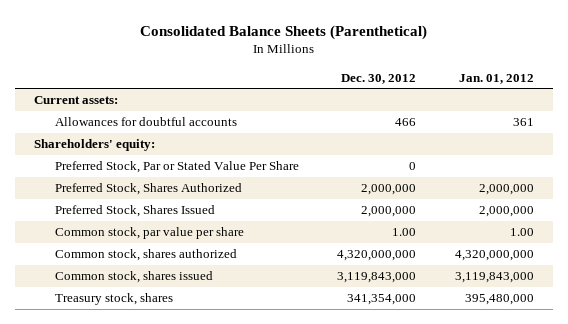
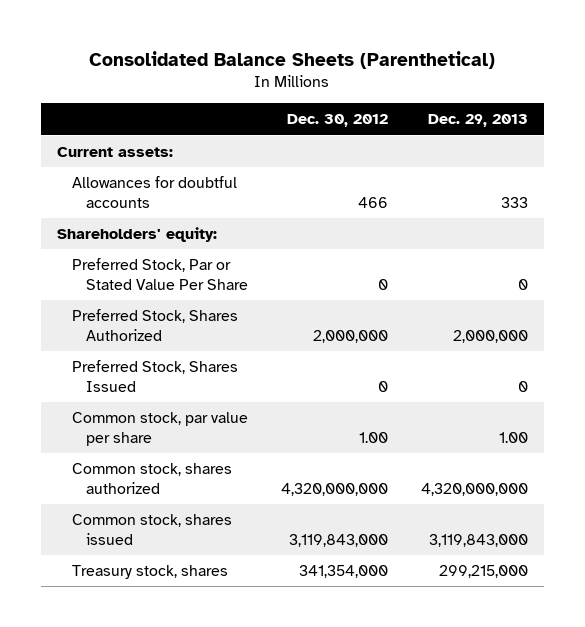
[458,73,534,84] Jan. 01, 2012 -> none
none -> [427,114,528,128] Dec. 29, 2013
[361,206,417,218] 2,000,000 -> [378,380,389,392] 0

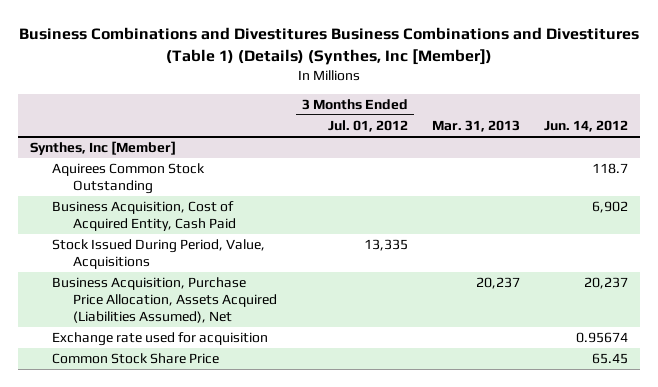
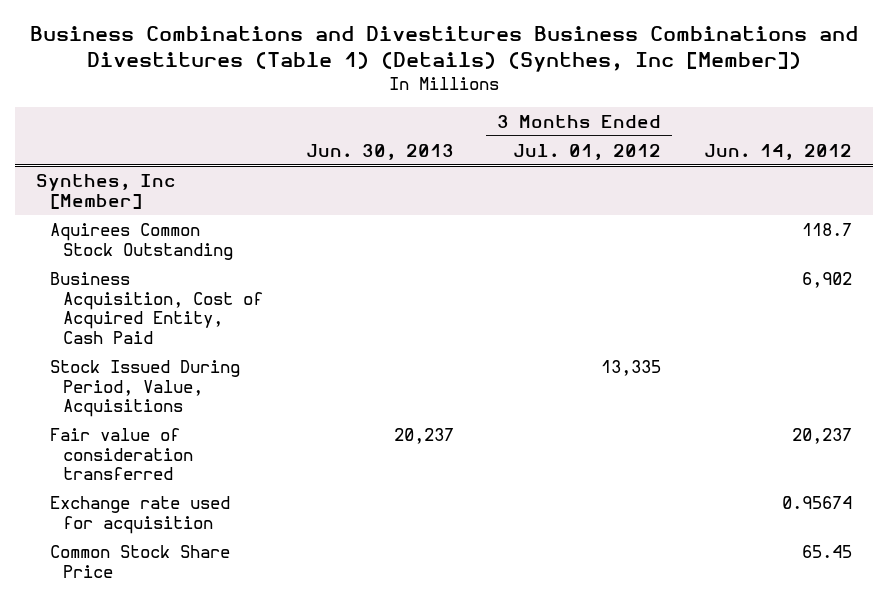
[431,120,520,133] Mar. 31, 2013 -> none
none -> [306,143,455,160] Jun. 30, 2013
[51,277,278,323] Business Acquisition, Purchase Price Allocation, Assets Acquired (Liabilities Assumed), Net -> [49,427,194,481] Fair value of consideration transferred

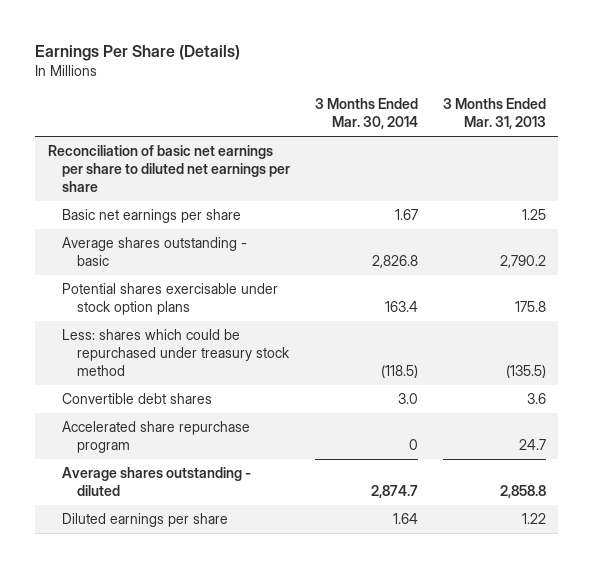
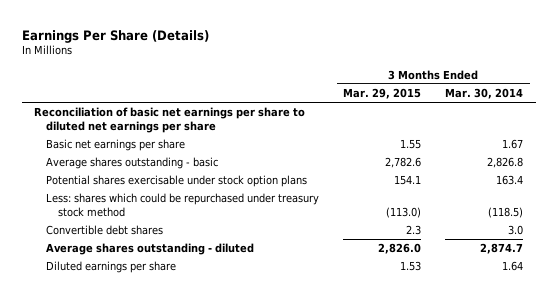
[442,98,546,130] 3 Months Ended Mar. 31, 2013 -> none
none -> [343,88,422,100] Mar. 29, 2015
[62,421,251,454] Accelerated share repurchase program -> none

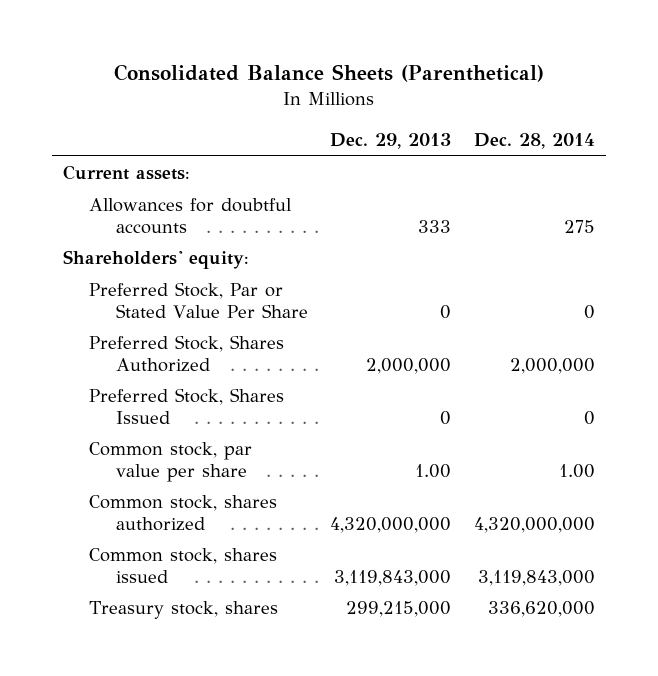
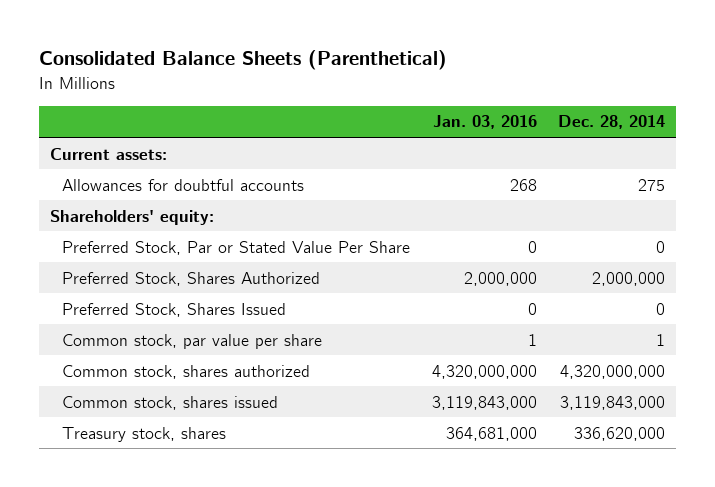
[330,133,452,150] Dec. 29, 2013 -> none
none -> [432,115,537,130] Jan. 03, 2016
[558,463,595,478] 1.00 -> [656,333,666,346] 1

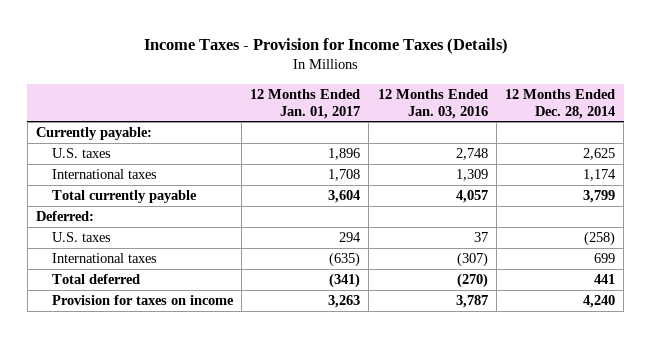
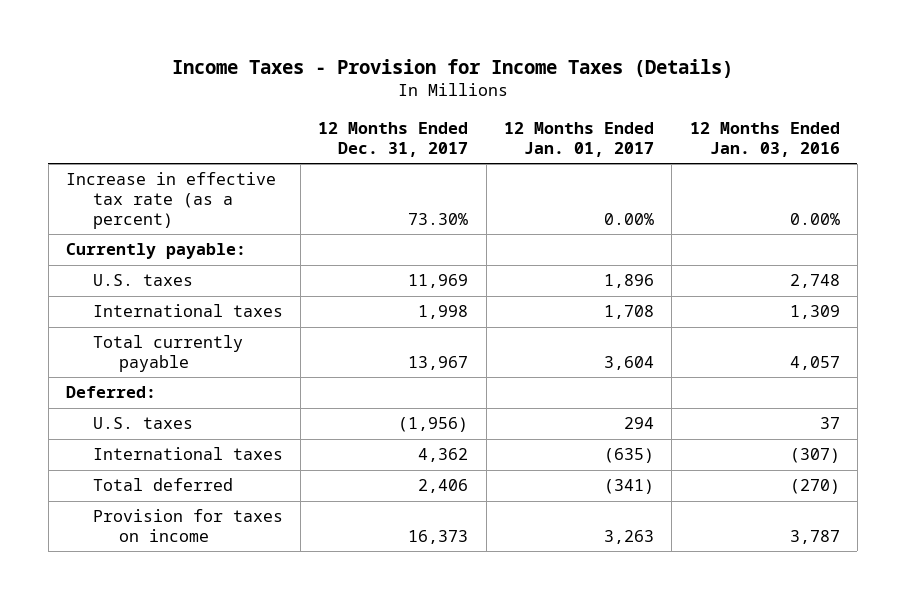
[505,89,616,119] 12 Months Ended Dec. 28, 2014 -> none
none -> [318,122,469,157] 12 Months Ended Dec. 31, 2017
none -> [66,172,277,229] Increase in effective tax rate (as a percent)

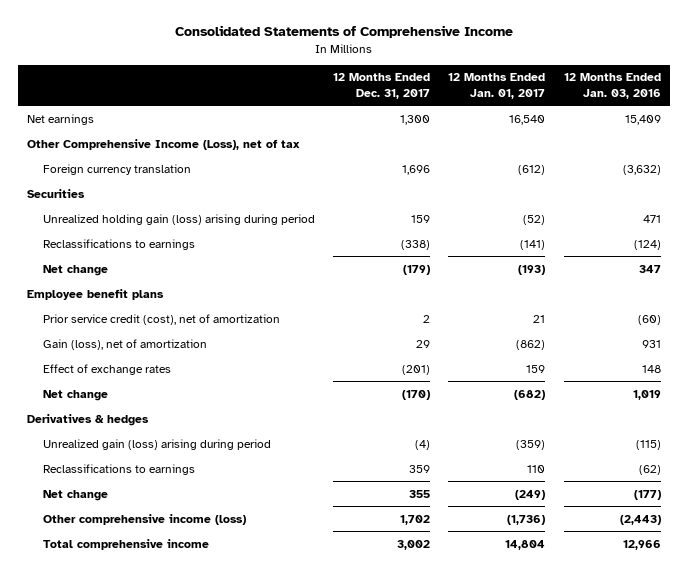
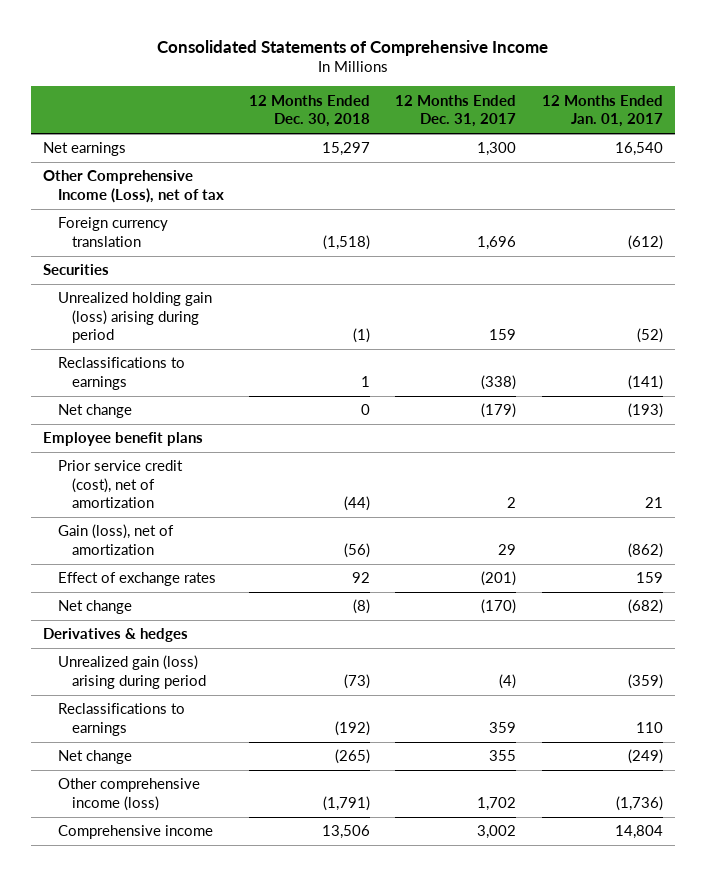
[563,73,661,99] 12 Months Ended Jan. 03, 2016 -> none
none -> [249,94,371,128] 12 Months Ended Dec. 30, 2018
[42,538,209,550] Total comprehensive income -> [57,825,213,840] Comprehensive income

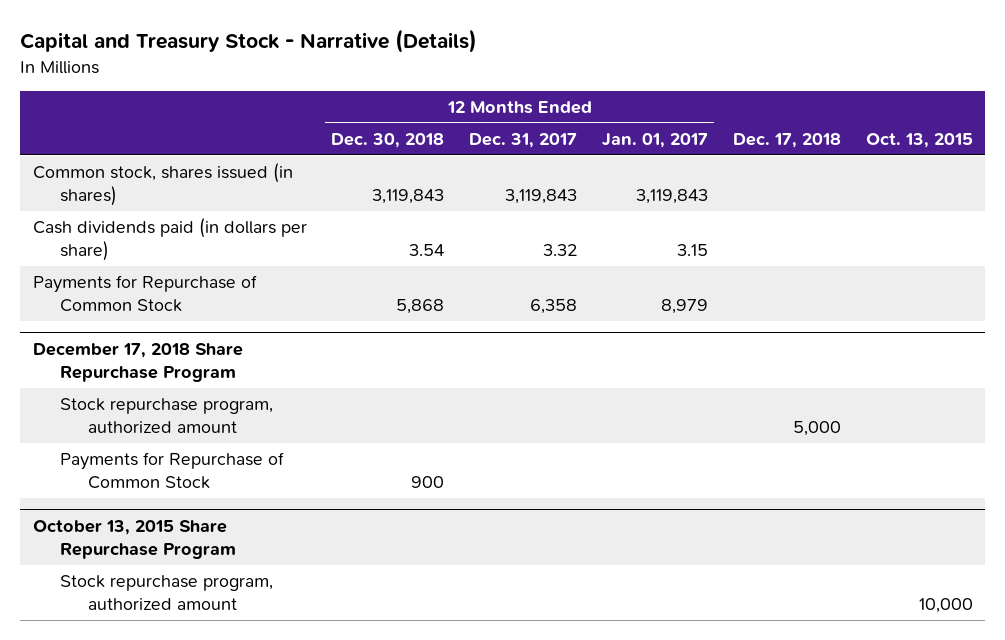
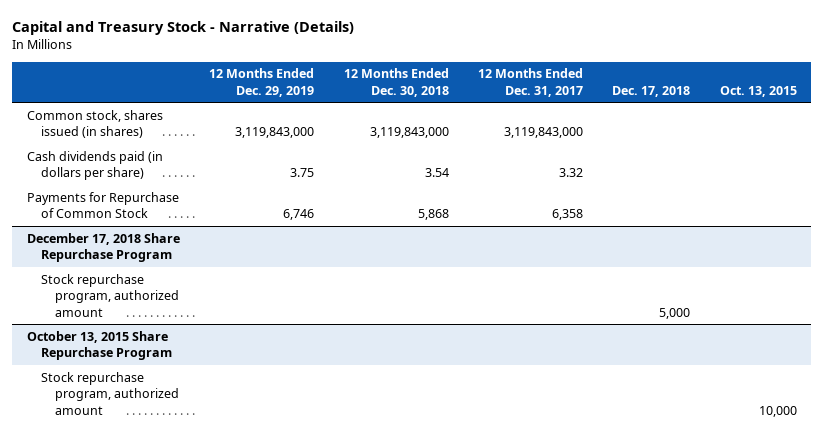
[602,133,709,149] Jan. 01, 2017 -> none
none -> [209,68,315,97] 12 Months Ended Dec. 29, 2019
[372,189,445,205] 3,119,843 -> [369,127,449,139] 3,119,843,000
[505,189,578,205] 3,119,843 -> [504,127,584,139] 3,119,843,000
[60,452,285,490] Payments for Repurchase of Common Stock -> none

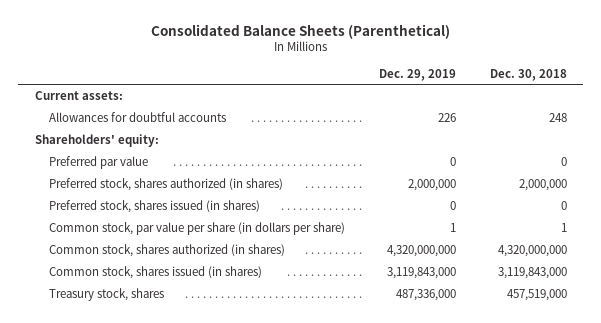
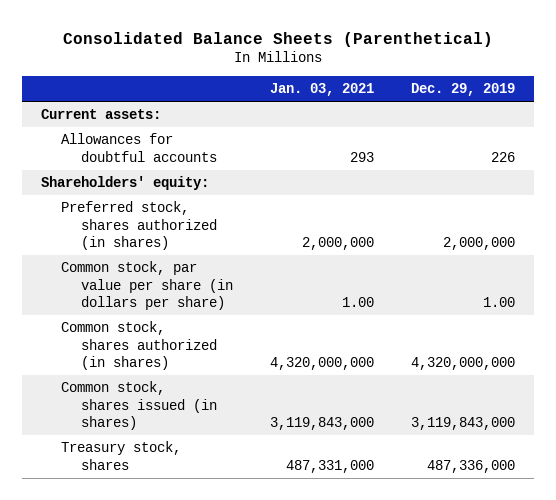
[489,68,567,81] Dec. 30, 2018 -> none
none -> [270,83,375,97] Jan. 03, 2021
[49,156,149,170] Preferred par value -> none
[49,200,261,214] Preferred stock, shares issued (in shares) -> none
[449,223,456,233] 1 -> [483,297,516,308] 1.00

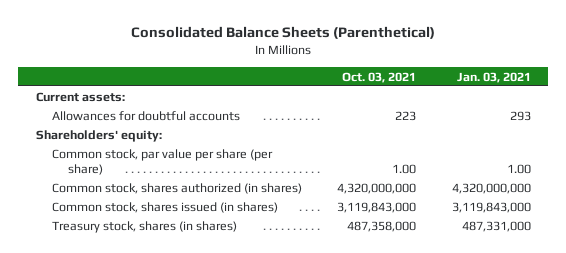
[411,83,516,97] Dec. 29, 2019 -> none
none -> [342,71,417,83] Oct. 03, 2021
[60,201,218,251] Preferred stock, shares authorized (in shares) -> none
[60,261,234,311] Common stock, par value per share (in dollars per share) -> [51,148,273,176] Common stock, par value per share (per share)
[60,441,181,470] Treasury stock, shares -> [51,220,237,233] Treasury stock, shares (in shares)

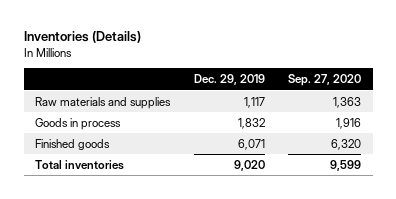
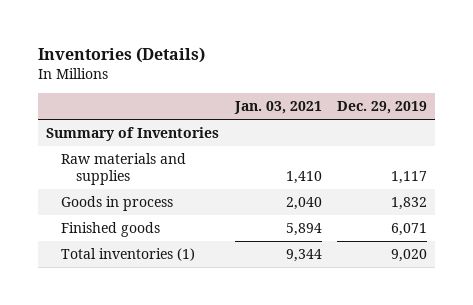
[288,74,362,87] Sep. 27, 2020 -> none
none -> [233,101,322,115] Jan. 03, 2021
none -> [45,127,219,142] Summary of Inventories
[35,159,125,170] Total inventories -> [61,248,196,262] Total inventories (1)

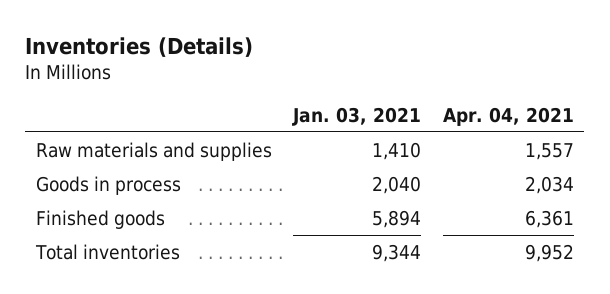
[337,101,428,115] Dec. 29, 2019 -> none
none -> [442,106,574,126] Apr. 04, 2021
[45,127,219,142] Summary of Inventories -> none
[61,248,196,262] Total inventories (1) -> [35,243,181,260] Total inventories

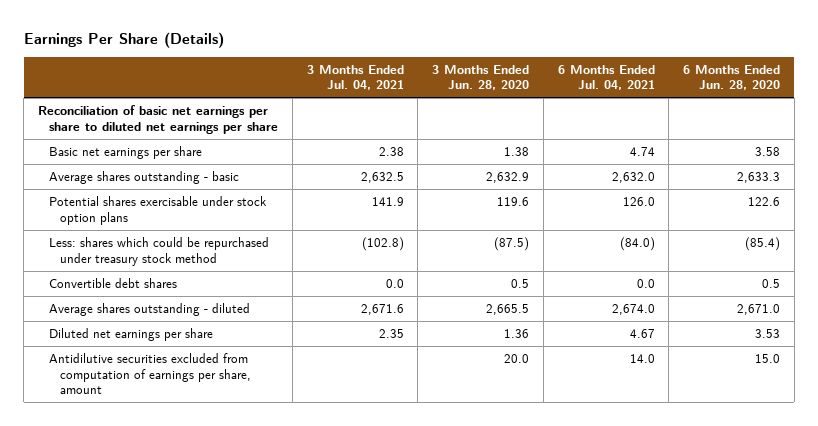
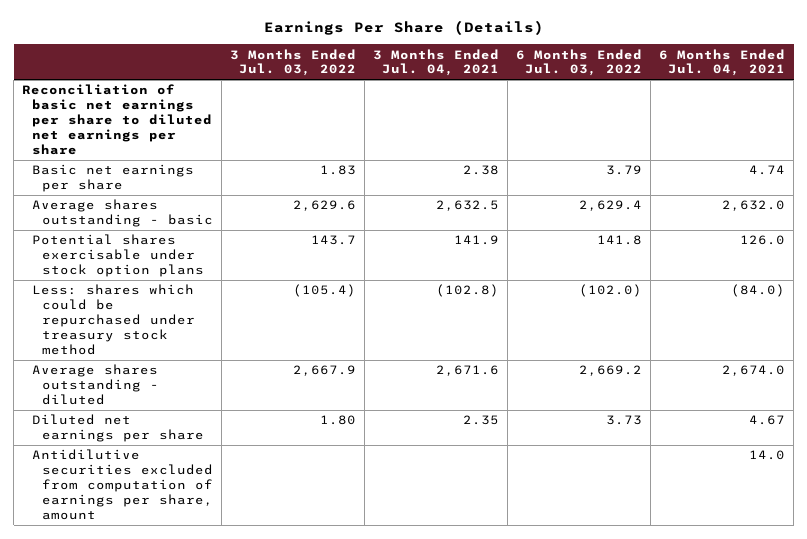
[432,64,530,91] 3 Months Ended Jun. 28, 2020 -> none
[683,64,781,91] 6 Months Ended Jun. 28, 2020 -> none
none -> [230,48,357,77] 3 Months Ended Jul. 03, 2022
none -> [516,48,643,77] 6 Months Ended Jul. 03, 2022
[49,278,178,289] Convertible debt shares -> none

